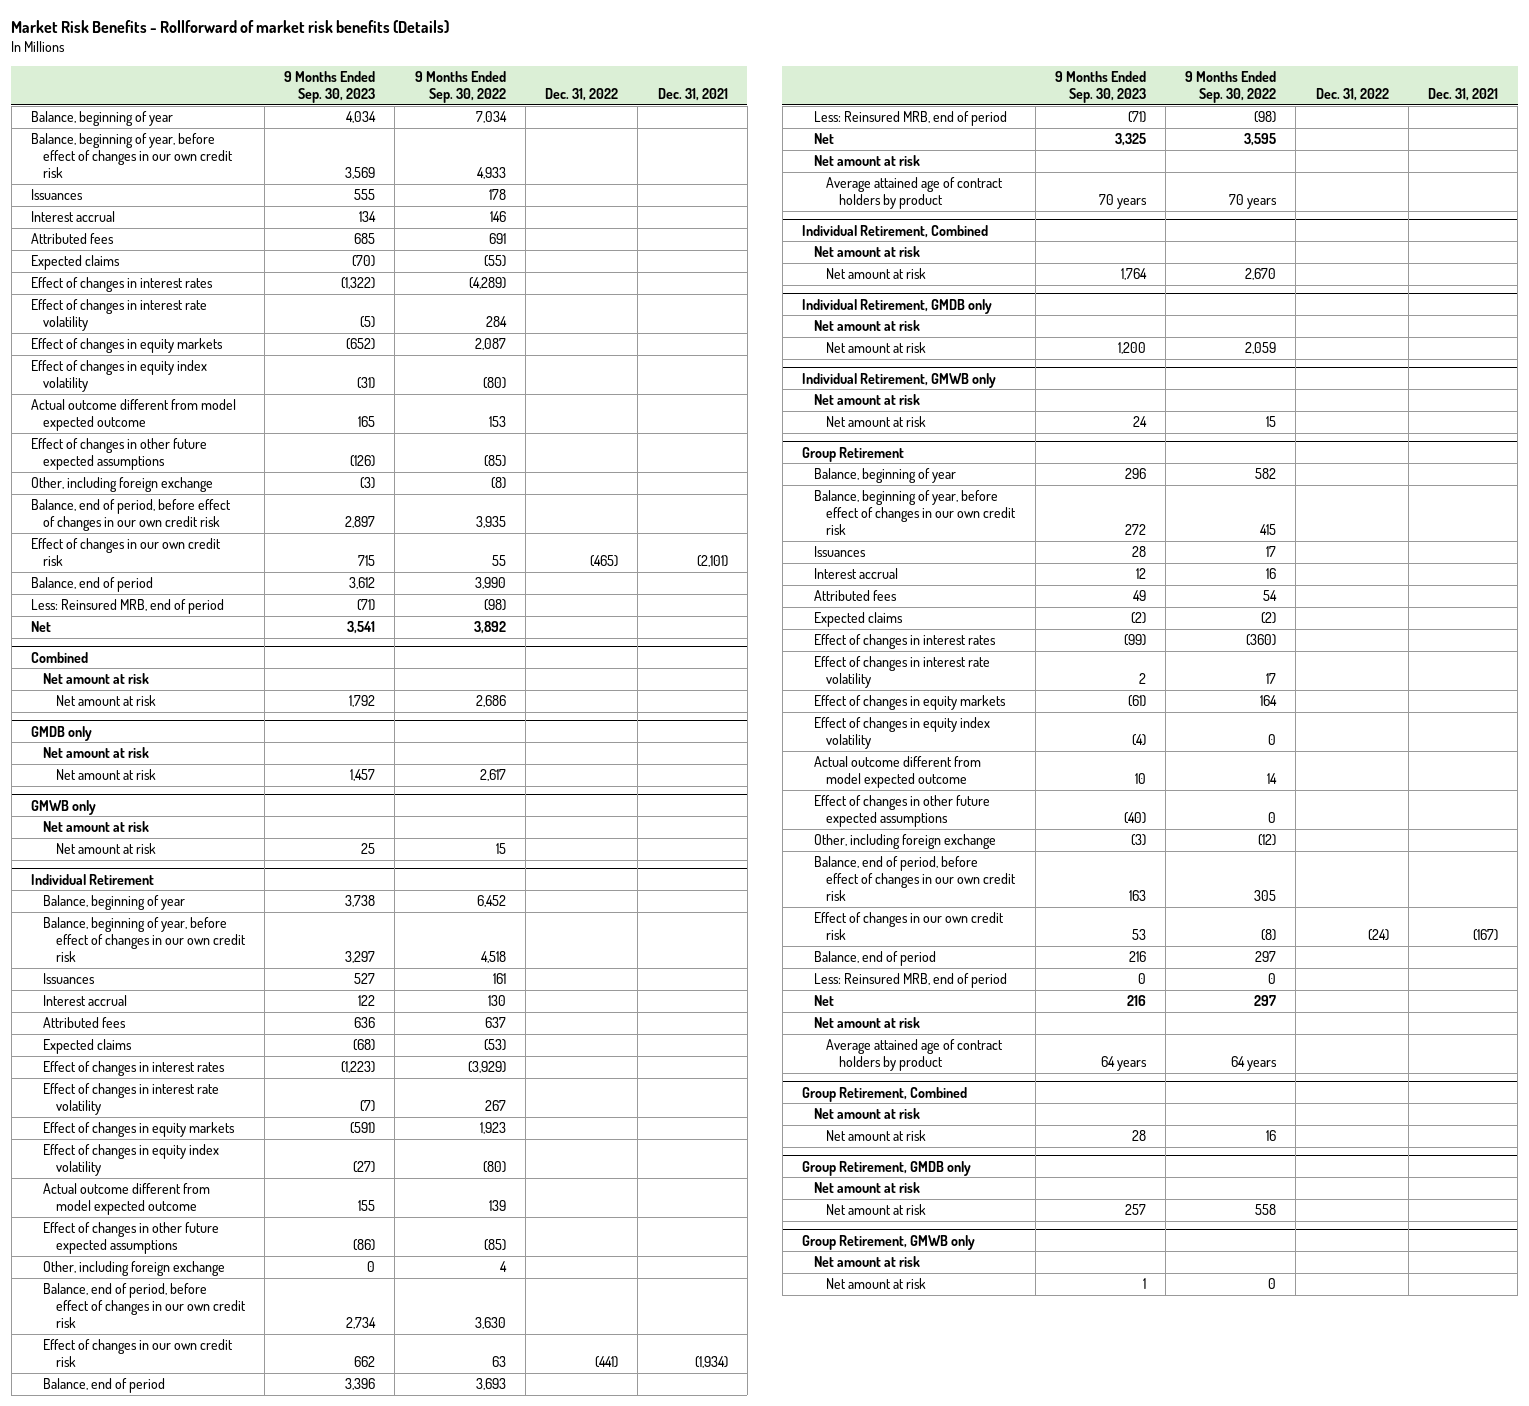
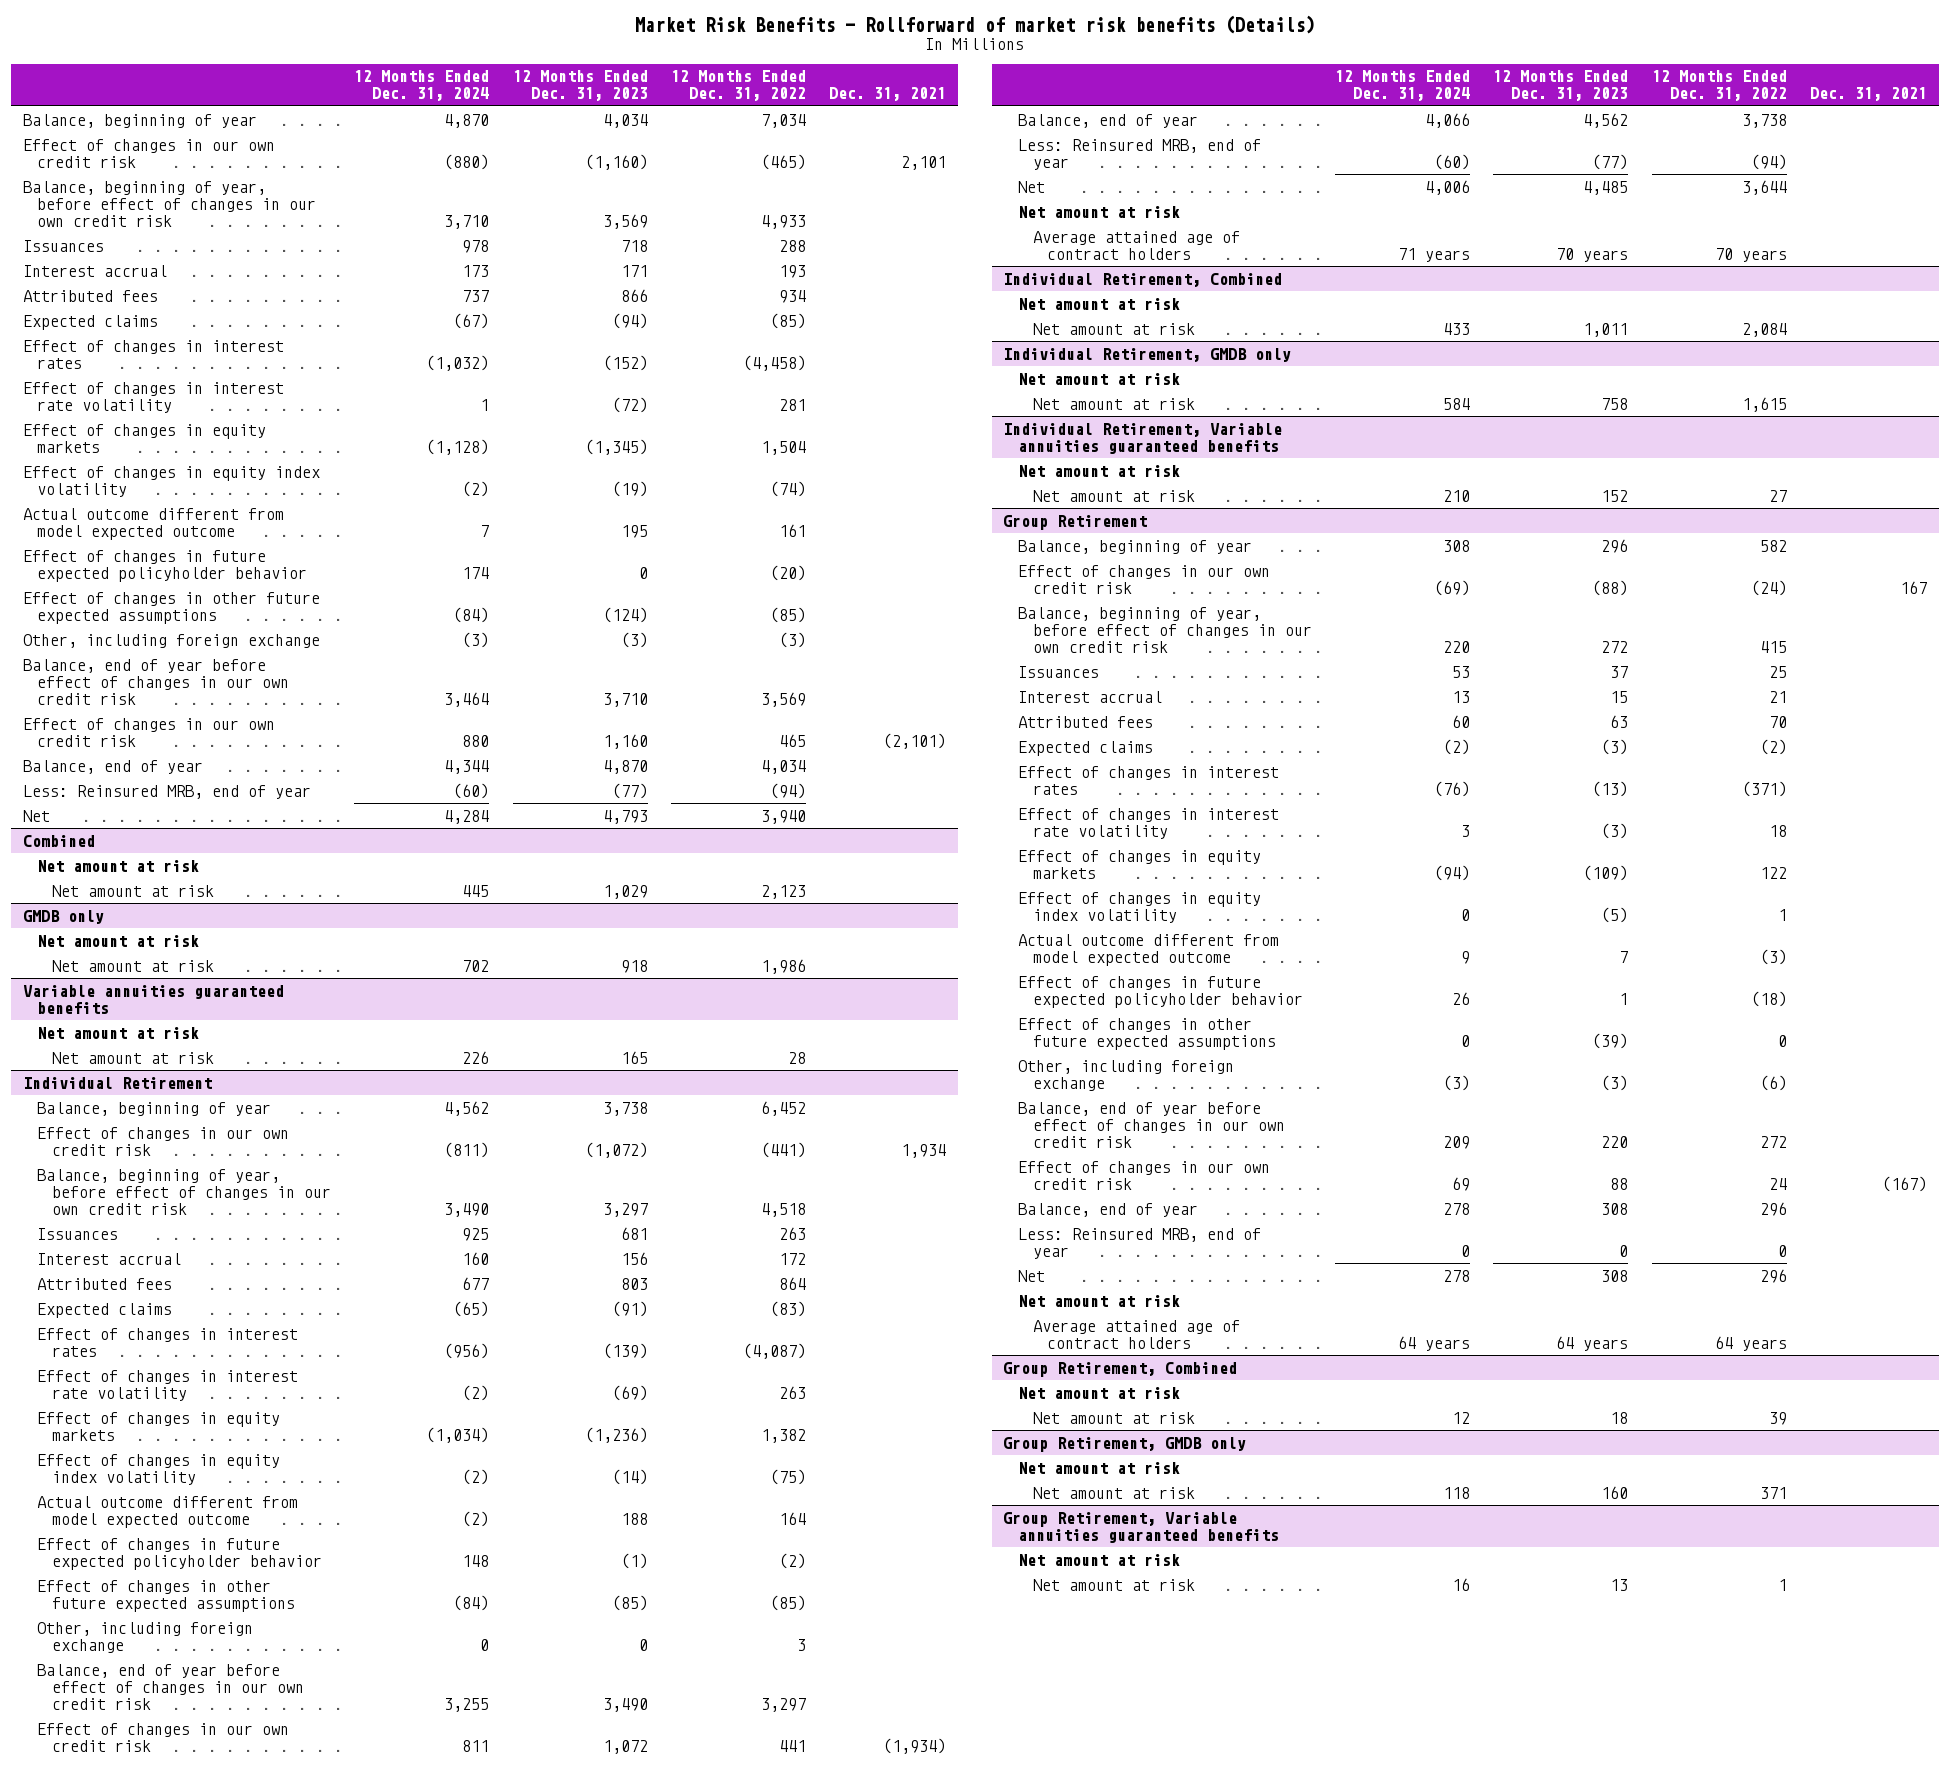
[284,70,376,103] 9 Months Ended Sep. 30, 2023 -> none
[414,70,506,103] 9 Months Ended Sep. 30, 2022 -> none
[545,87,619,101] Dec. 31, 2022 -> none
none -> [354,70,490,102] 12 Months Ended Dec. 31, 2024
none -> [512,70,648,102] 12 Months Ended Dec. 31, 2023
none -> [670,70,806,102] 12 Months Ended Dec. 31, 2022
none -> [22,138,275,168] Effect of changes in our own credit risk
none -> [22,549,308,582] Effect of changes in future expected policyholder behavior
[31,499,232,532] Balance, end of period, before effect of changes in our own credit risk -> [22,658,290,705] Balance, end of year before effect of changes in our own credit risk
[31,577,154,593] Balance, end of period -> [22,759,203,774] Balance, end of year
[31,599,225,615] Less: Reinsured MRB, end of period -> [22,784,311,799] Less: Reinsured MRB, end of year
[31,799,97,815] GMWB only -> [22,984,284,1014] Variable annuities guaranteed benefits
none -> [37,1126,290,1156] Effect of changes in our own credit risk
none -> [37,1537,322,1570] Effect of changes in future expected policyholder behavior
[43,1283,246,1329] Balance, end of period, before effect of changes in our own credit risk -> [37,1663,304,1710] Balance, end of year before effect of changes in our own credit risk
[43,1378,166,1394] Balance, end of period -> [1017,113,1198,128] Balance, end of year
[814,111,1008,127] Less: Reinsured MRB, end of period -> [1017,138,1261,170] Less: Reinsured MRB, end of year
[826,177,1004,210] Average attained age of contract holders by product -> [1032,230,1240,260] Average attained age of contract holders
[801,372,996,388] Individual Retirement, GMWB only -> none
[814,394,921,406] Net amount at risk -> none
[826,416,927,428] Net amount at risk -> none
none -> [1003,422,1283,454] Individual Retirement, Variable annuities guaranteed benefits
none -> [1017,464,1180,477] Net amount at risk
none -> [1032,489,1195,502] Net amount at risk
none -> [1017,564,1270,594] Effect of changes in our own credit risk
none -> [1017,975,1303,1008] Effect of changes in future expected policyholder behavior
[814,856,1017,902] Balance, end of period, before effect of changes in our own credit risk -> [1017,1101,1285,1148] Balance, end of year before effect of changes in our own credit risk
[814,951,937,967] Balance, end of period -> [1017,1202,1198,1217] Balance, end of year
[814,973,1008,989] Less: Reinsured MRB, end of period -> [1017,1227,1261,1259] Less: Reinsured MRB, end of year
[826,1039,1004,1072] Average attained age of contract holders by product -> [1032,1319,1240,1349] Average attained age of contract holders
[801,1234,975,1250] Group Retirement, GMWB only -> none
[814,1256,921,1268] Net amount at risk -> none
[826,1278,927,1290] Net amount at risk -> none
none -> [1003,1511,1279,1543] Group Retirement, Variable annuities guaranteed benefits
none -> [1017,1553,1180,1566] Net amount at risk
none -> [1032,1578,1195,1591] Net amount at risk

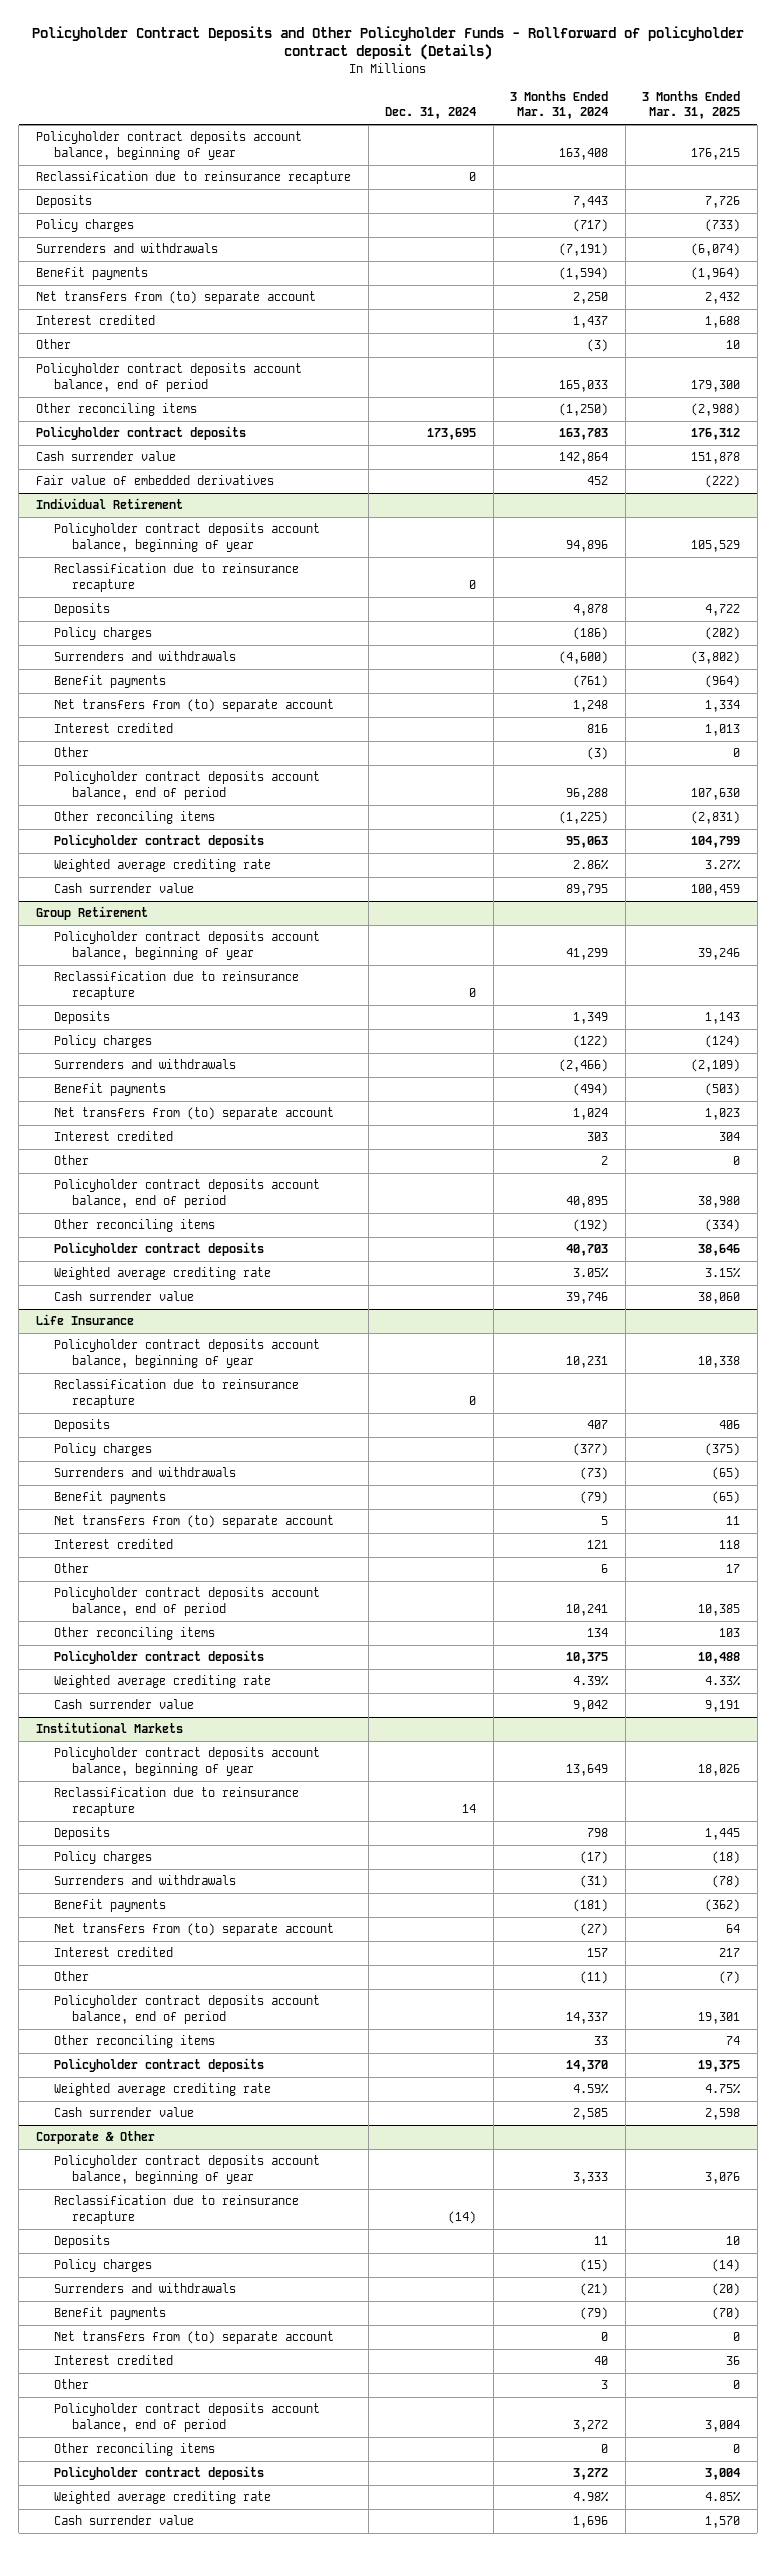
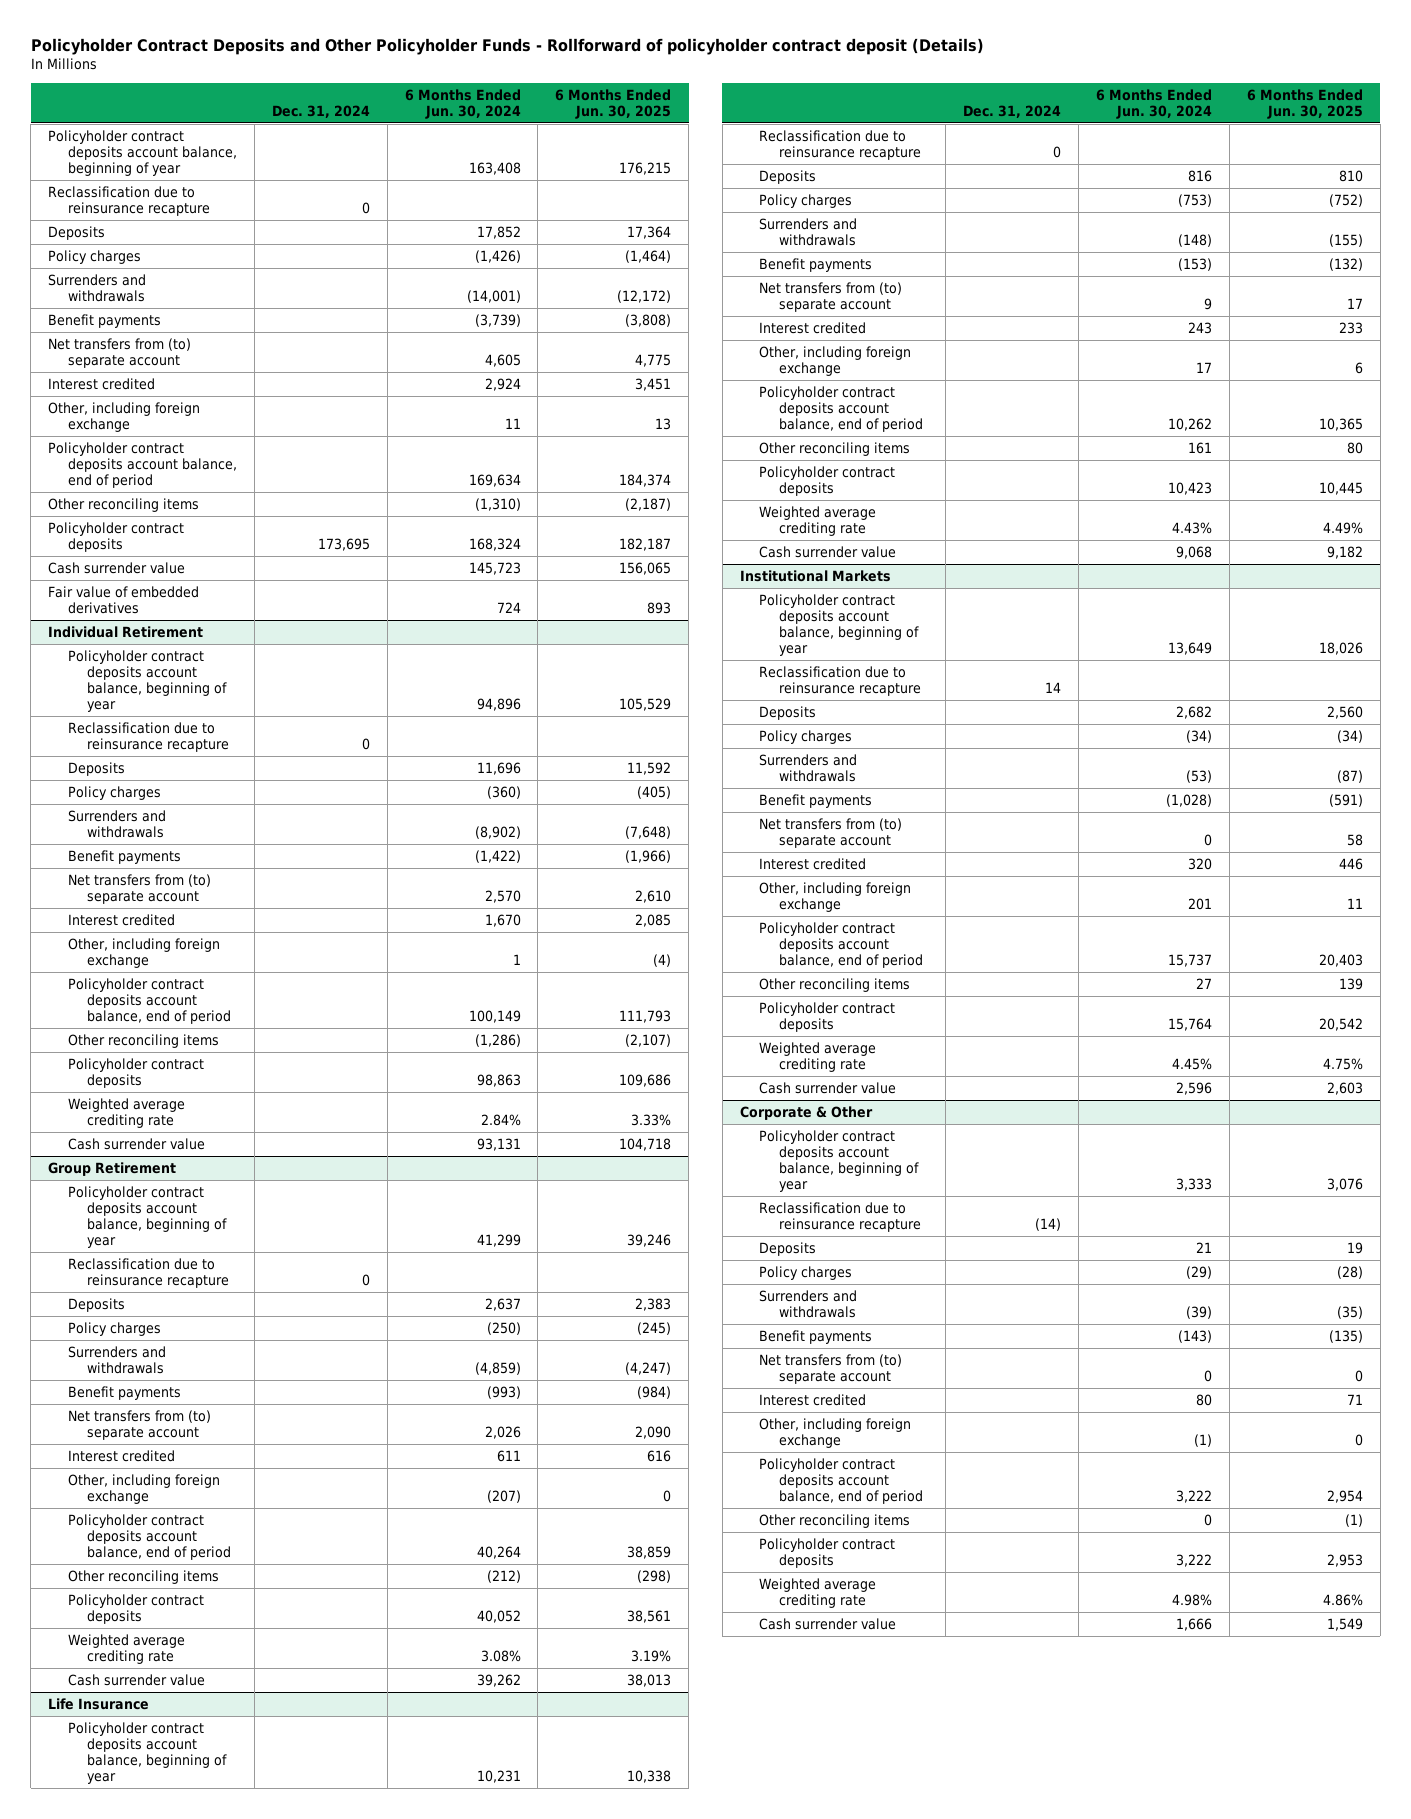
[510,91,609,120] 3 Months Ended Mar. 31, 2024 -> none
[642,91,741,120] 3 Months Ended Mar. 31, 2025 -> none
none -> [404,88,521,119] 6 Months Ended Jun. 30, 2024
none -> [555,88,672,119] 6 Months Ended Jun. 30, 2025
[35,339,71,350] Other -> [48,401,201,432] Other, including foreign exchange
[54,747,90,758] Other -> [67,937,220,968] Other, including foreign exchange
[54,1155,90,1166] Other -> [67,1473,220,1504] Other, including foreign exchange
[54,1563,90,1574] Other -> [759,345,912,376] Other, including foreign exchange
[54,1971,90,1982] Other -> [759,881,912,912] Other, including foreign exchange
[54,2379,90,2390] Other -> [759,1417,912,1448] Other, including foreign exchange

